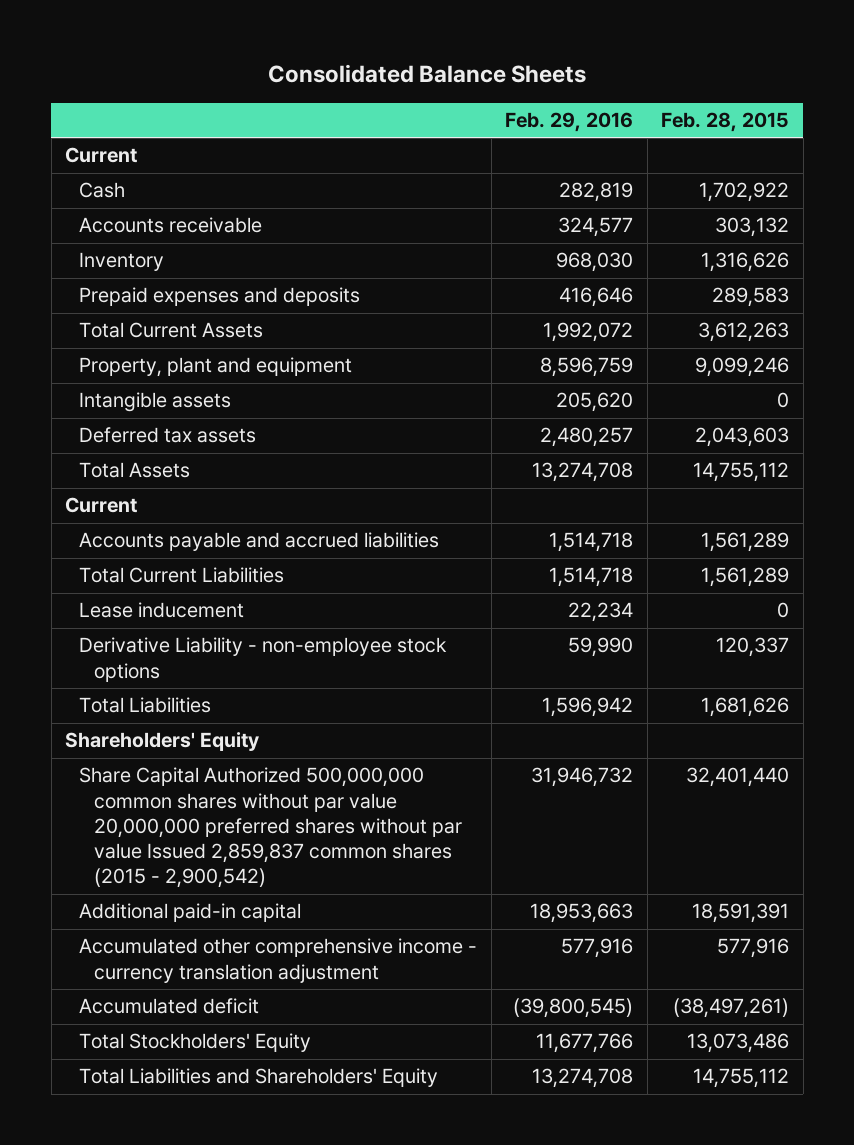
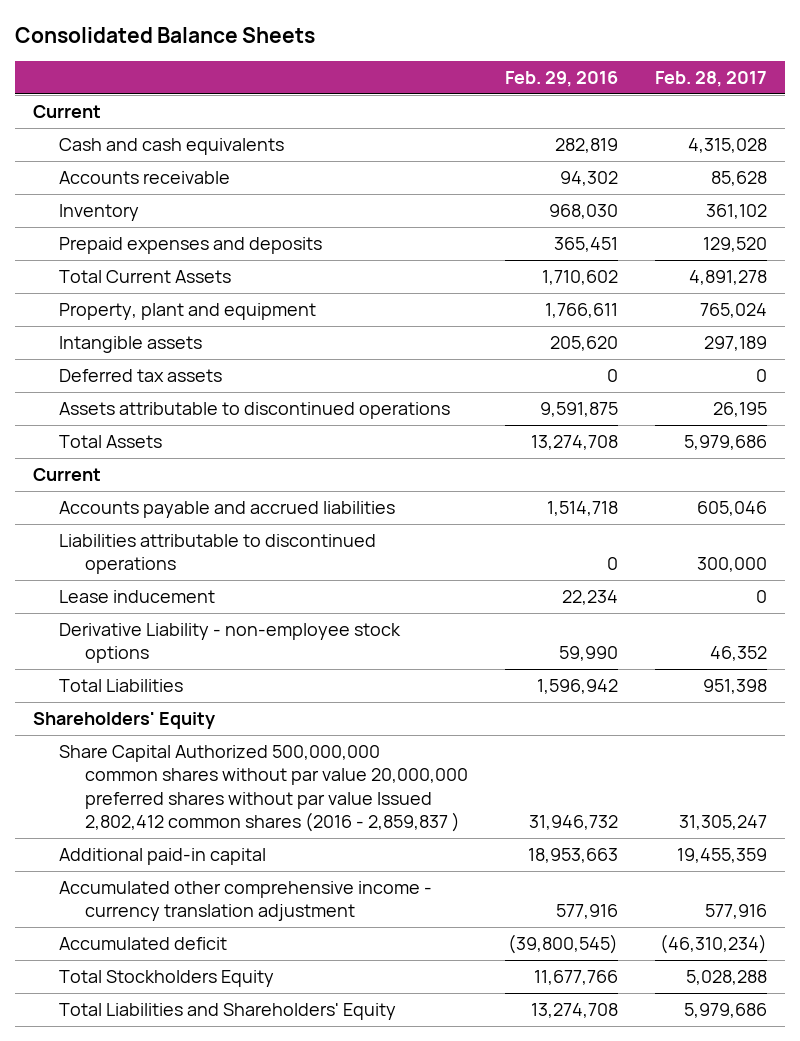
[661,112,790,133] Feb. 28, 2015 -> none
none -> [654,70,767,87] Feb. 28, 2017
[79,182,126,199] Cash -> [59,137,285,155] Cash and cash equivalents
[558,217,634,238] 324,577 -> [559,170,618,186] 94,302
[559,287,634,308] 416,646 -> [553,236,618,252] 365,451
[543,322,634,343] 1,992,072 -> [541,269,618,285] 1,710,602
[540,357,634,378] 8,596,759 -> [544,302,618,318] 1,766,611
[540,427,634,448] 2,480,257 -> [606,368,618,382] 0
none -> [59,401,451,419] Assets attributable to discontinued operations
[79,567,285,584] Total Current Liabilities -> none
none -> [59,533,377,575] Liabilities attributable to discontinued operations
[79,767,462,889] Share Capital Authorized 500,000,000 common shares without par value 20,000,000 preferred shares without par value Issued 2,859,837 common shares (2015 - 2,900,542) -> [59,744,469,832] Share Capital Authorized 500,000,000 common shares without par value 20,000,000 preferred shares without par value Issued 2,802,412 common shares (2016 - 2,859,837 )
[79,1033,312,1053] Total Stockholders' Equity -> [59,969,275,987] Total Stockholders Equity

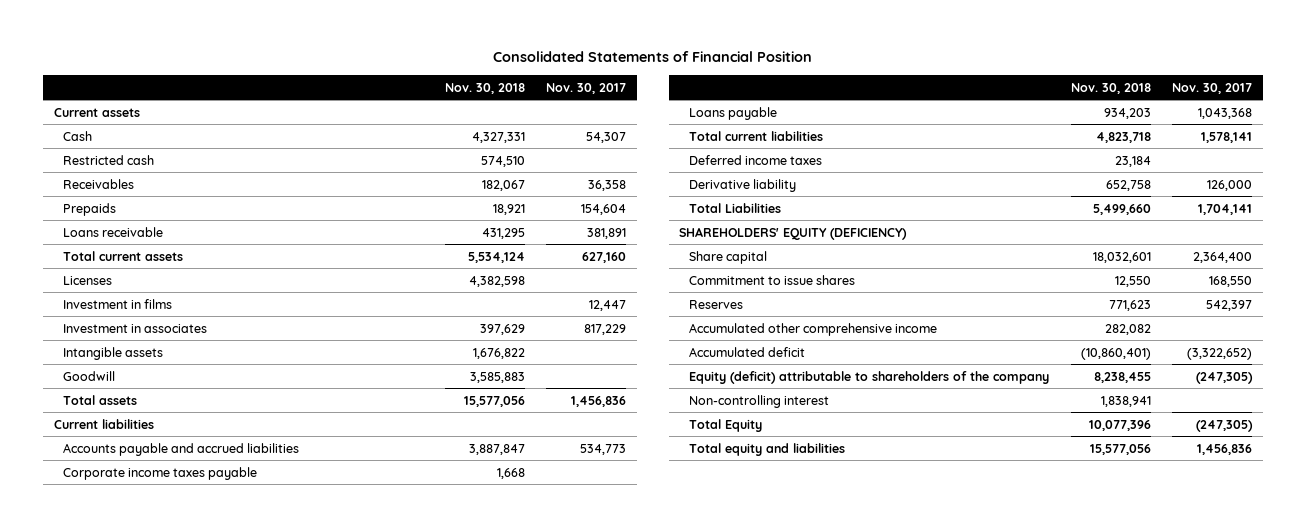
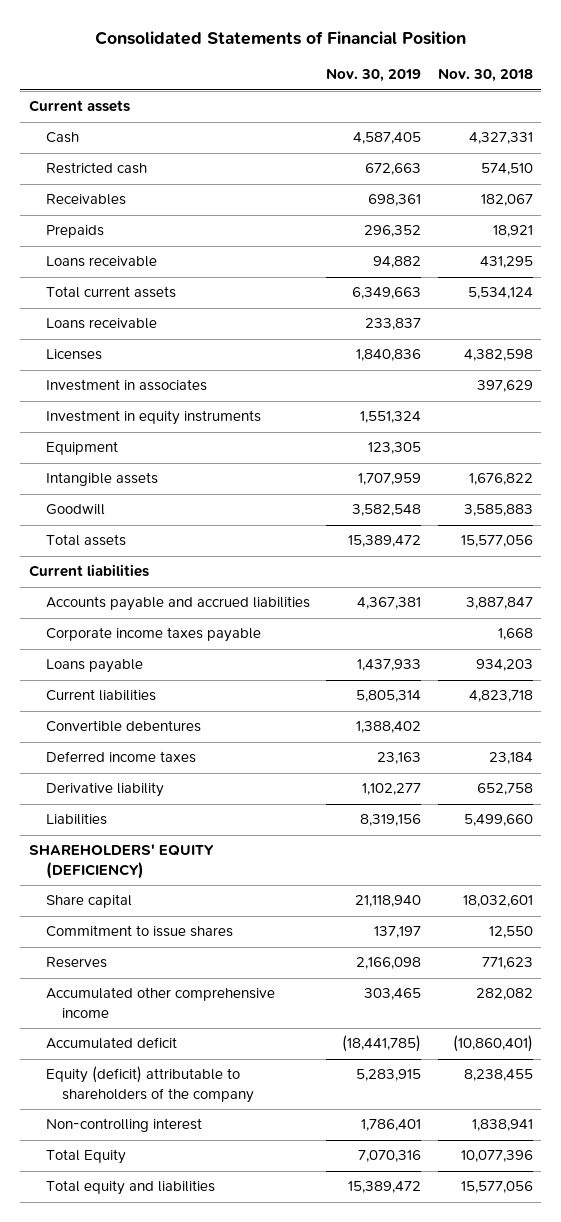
[546,82,627,94] Nov. 30, 2017 -> none
none -> [326,69,422,83] Nov. 30, 2019
none -> [45,318,157,330] Loans receivable
[63,298,173,309] Investment in films -> none
none -> [45,410,261,426] Investment in equity instruments
none -> [45,441,118,456] Equipment
[689,130,824,141] Total current liabilities -> [45,689,156,702] Current liabilities
none -> [45,720,201,733] Convertible debentures
[689,202,782,213] Total Liabilities -> [45,813,107,826] Liabilities

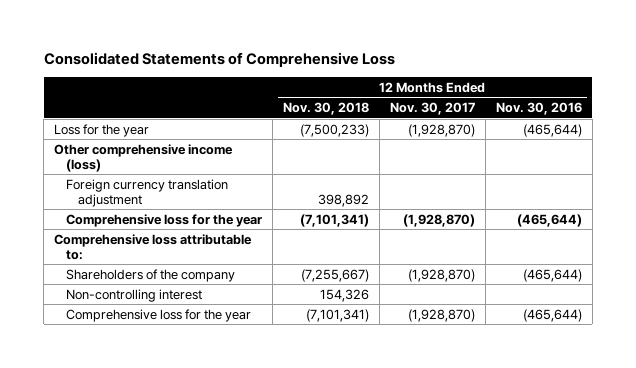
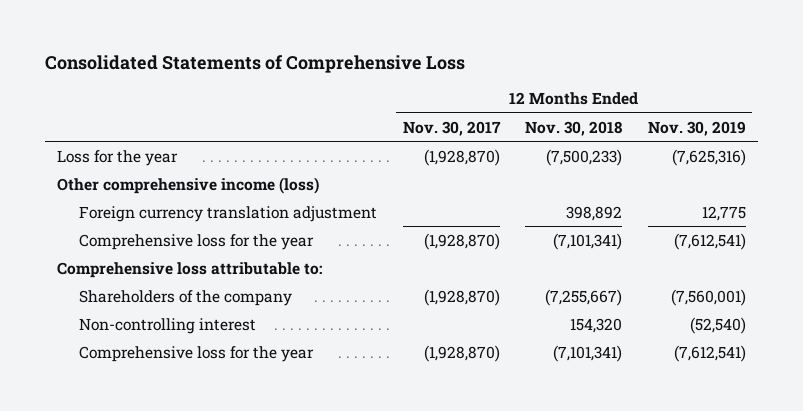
[495,101,582,115] Nov. 30, 2016 -> none
none -> [647,120,746,136] Nov. 30, 2019
[320,288,370,302] 154,326 -> [570,317,623,333] 154,320

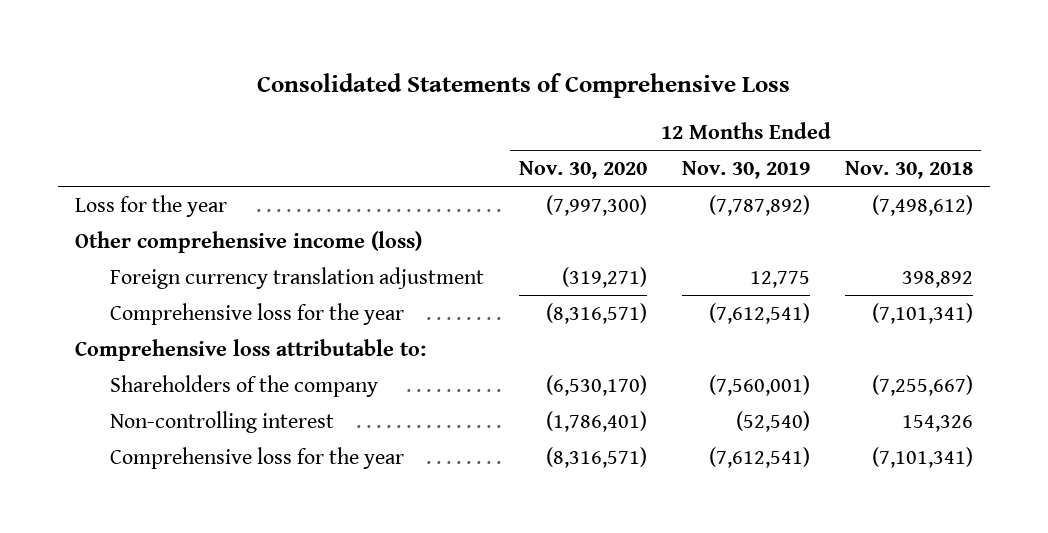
[402,120,501,136] Nov. 30, 2017 -> none
none -> [518,160,647,179] Nov. 30, 2020
[546,148,623,166] (7,500,233) -> [871,194,973,216] (7,498,612)
[671,148,746,166] (7,625,316) -> [708,194,810,216] (7,787,892)
[570,317,623,333] 154,320 -> [901,414,973,432] 154,326

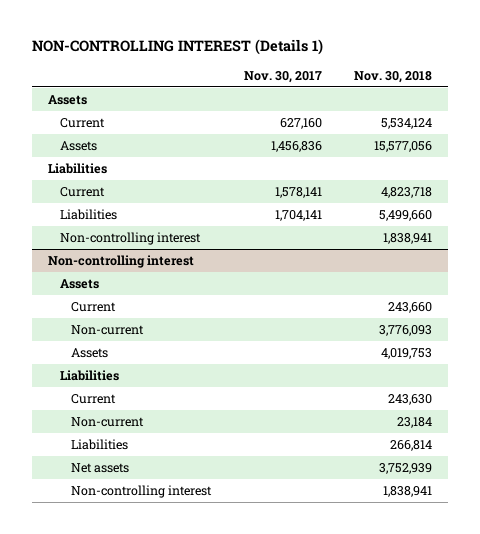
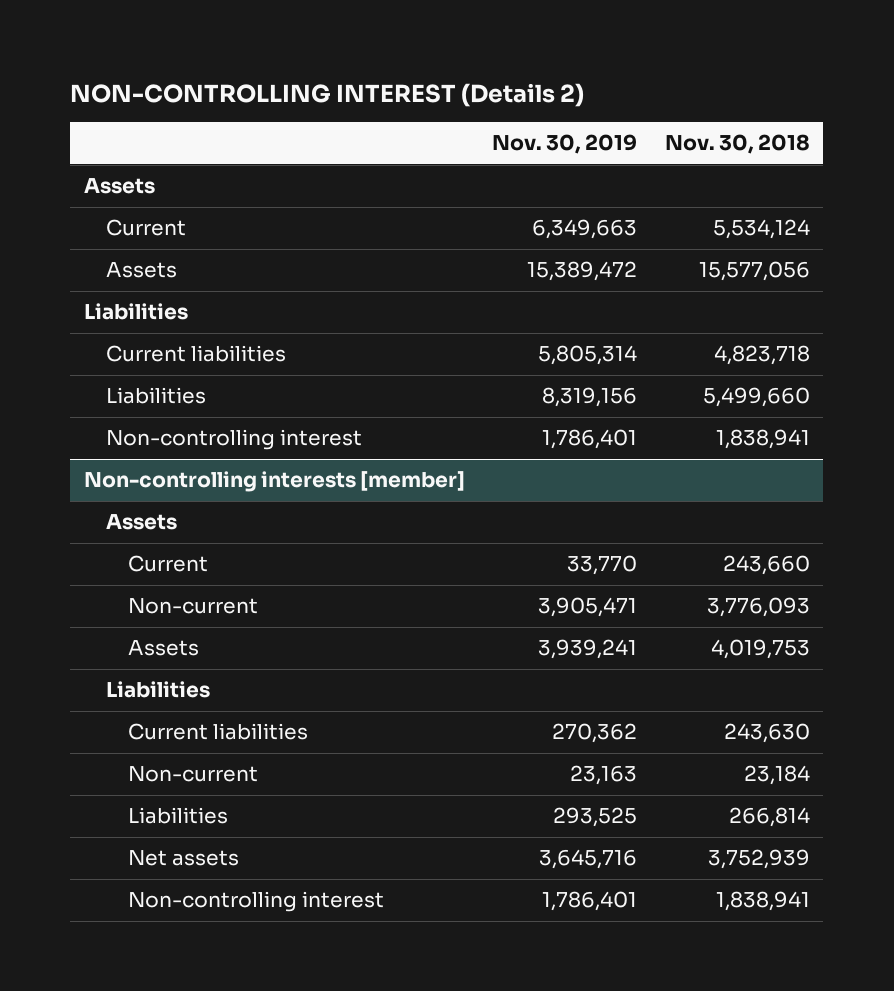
[31,39,323,56] NON-CONTROLLING INTEREST (Details 1) -> [70,82,585,107] NON-CONTROLLING INTEREST (Details 2)
[243,70,322,83] Nov. 30, 2017 -> none
none -> [492,134,638,155] Nov. 30, 2019
[59,186,105,197] Current -> [105,345,286,363] Current liabilities
[47,254,194,268] Non-controlling interest -> [84,471,466,493] Non-controlling interests [member]
[71,393,117,404] Current -> [127,723,308,741] Current liabilities

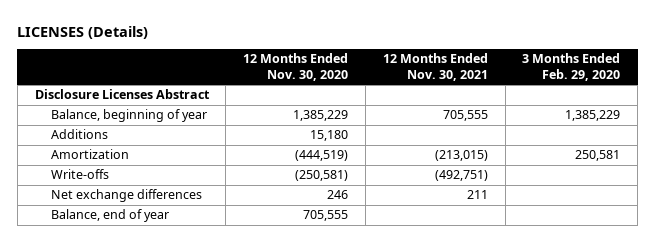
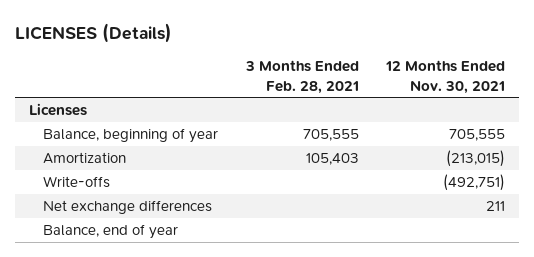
[243,53,349,81] 12 Months Ended Nov. 30, 2020 -> none
[522,53,621,81] 3 Months Ended Feb. 29, 2020 -> none
none -> [244,59,359,94] 3 Months Ended Feb. 28, 2021
[34,89,210,100] Disclosure Licenses Abstract -> [28,103,87,117] Licenses
[51,129,109,140] Additions -> none

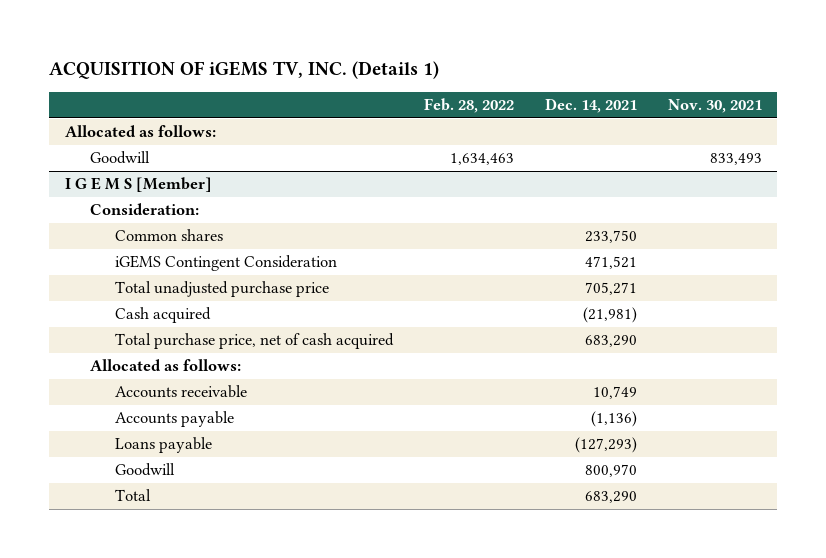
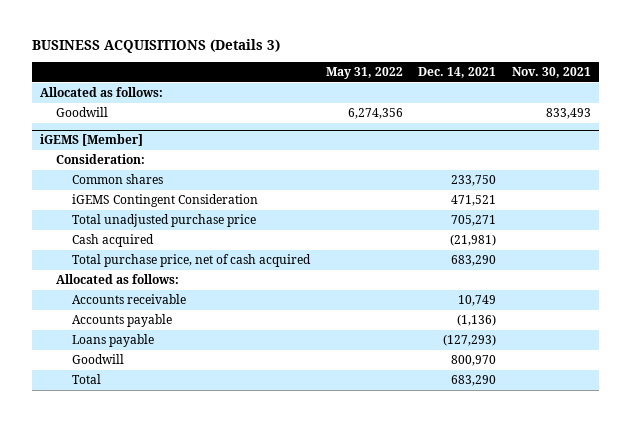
[49,61,440,80] ACQUISITION OF iGEMS TV, INC. (Details 1) -> [31,39,280,54] BUSINESS ACQUISITIONS (Details 3)
[424,98,515,114] Feb. 28, 2022 -> none
none -> [325,67,403,80] May 31, 2022
[64,177,212,193] I G E M S [Member] -> [39,134,143,147] iGEMS [Member]

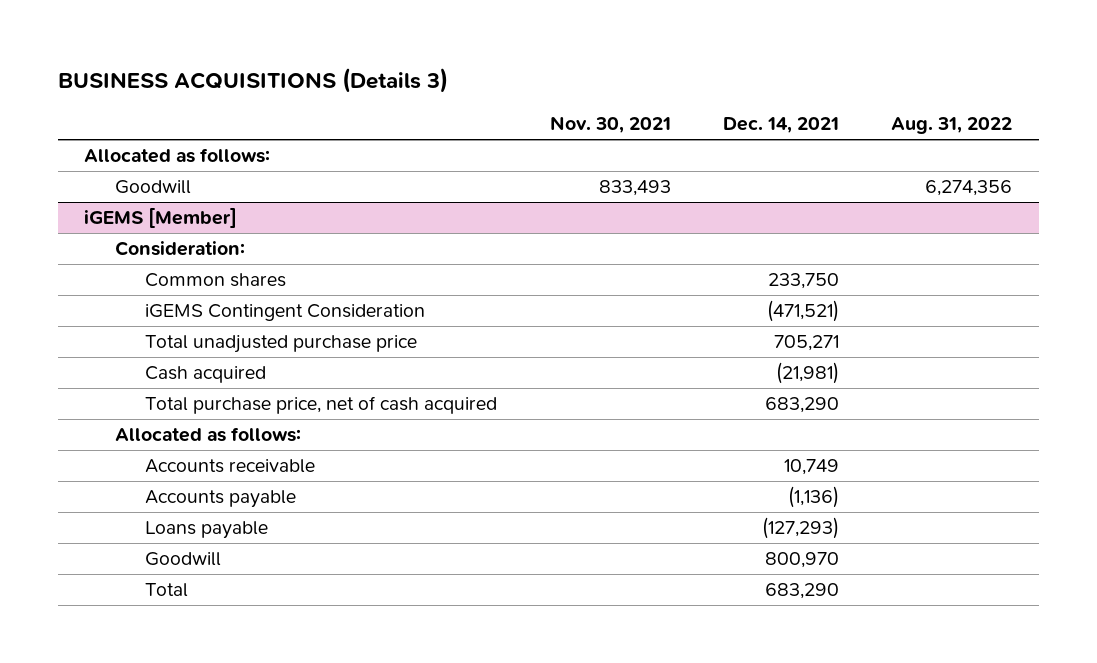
[325,67,403,80] May 31, 2022 -> none
none -> [891,117,1013,135] Aug. 31, 2022
[451,195,497,207] 471,521 -> [767,300,840,323] (471,521)

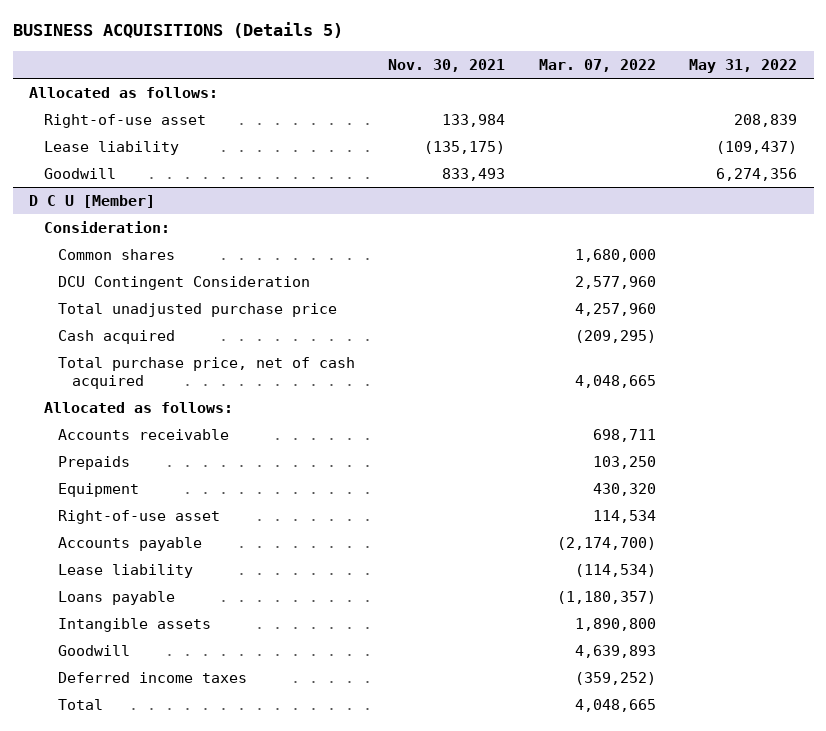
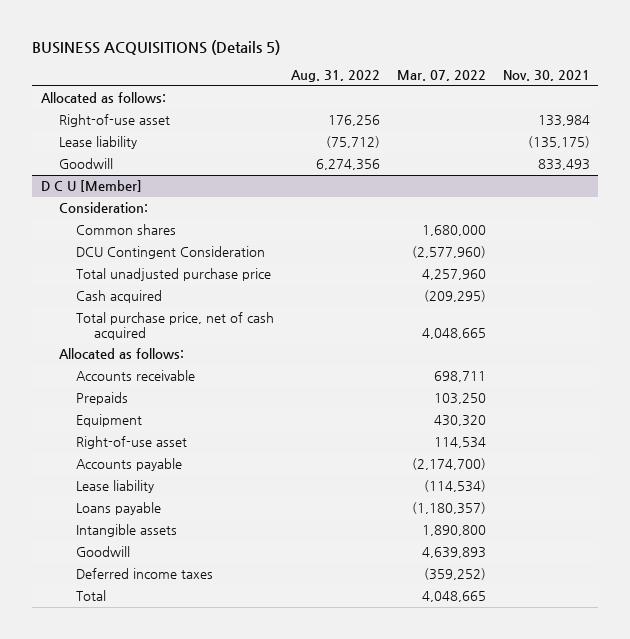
[689,58,798,73] May 31, 2022 -> none
none -> [291,70,381,83] Aug. 31, 2022
[574,276,656,290] 2,577,960 -> [411,246,486,259] (2,577,960)

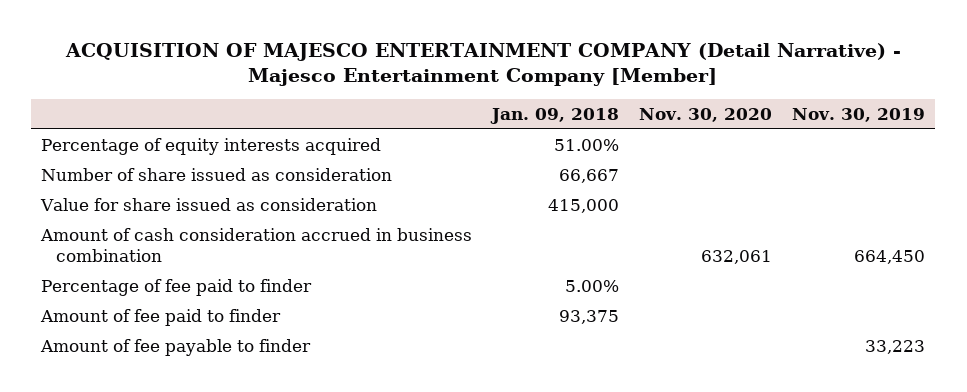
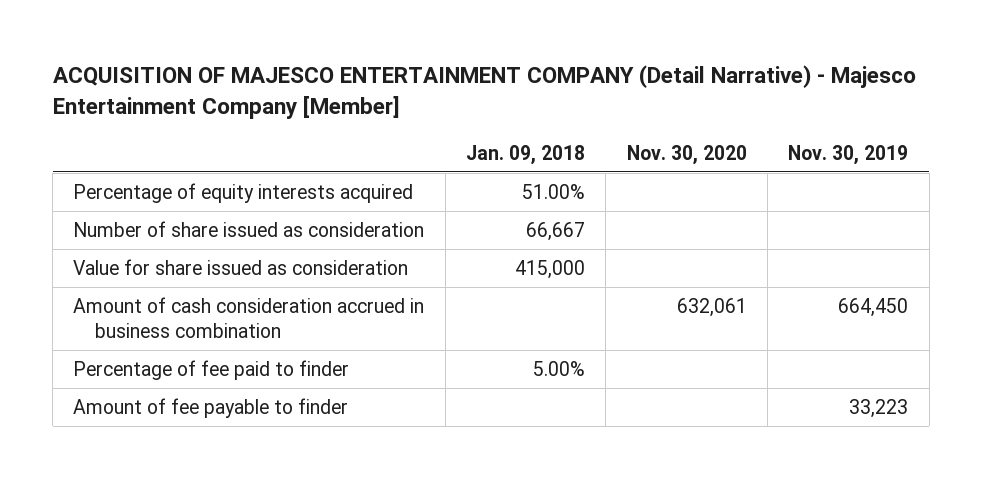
[40,309,282,327] Amount of fee paid to finder -> none

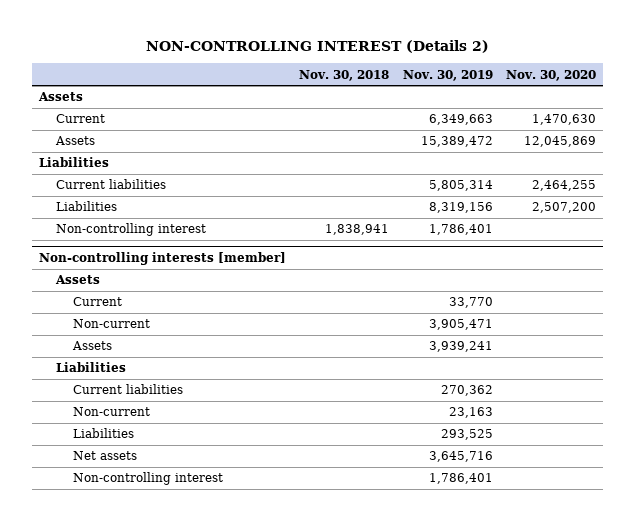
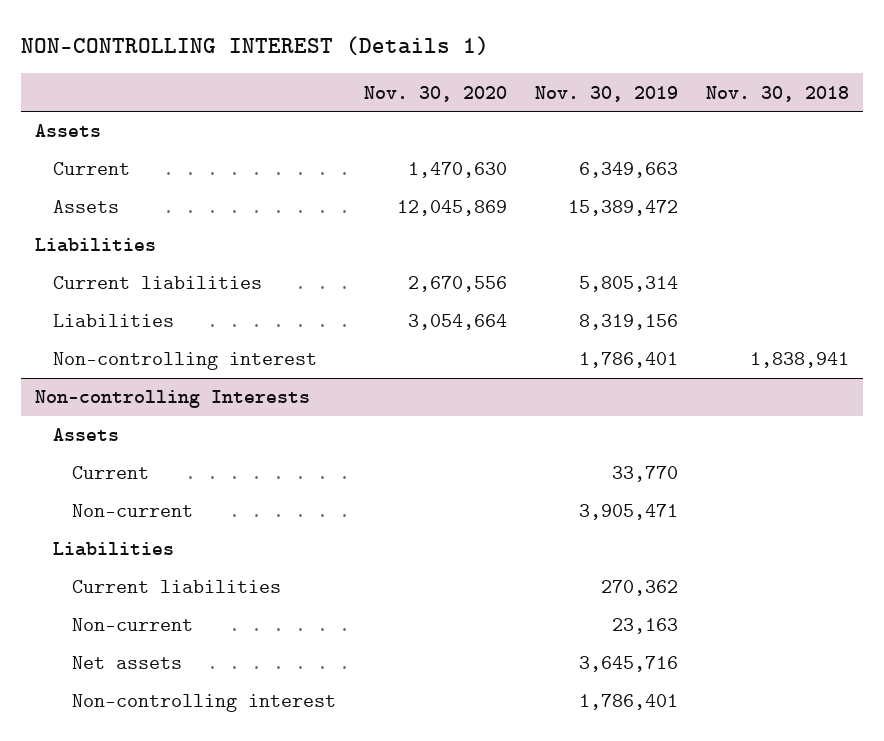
[145,40,489,54] NON-CONTROLLING INTEREST (Details 2) -> [20,35,489,55] NON-CONTROLLING INTEREST (Details 1)
[532,180,597,192] 2,464,255 -> [407,276,507,293] 2,670,556
[532,202,597,214] 2,507,200 -> [407,314,507,331] 3,054,664
[39,252,287,266] Non-controlling interests [member] -> [34,390,310,409] Non-controlling Interests
[71,341,112,351] Assets -> none
[72,428,134,439] Liabilities -> none

